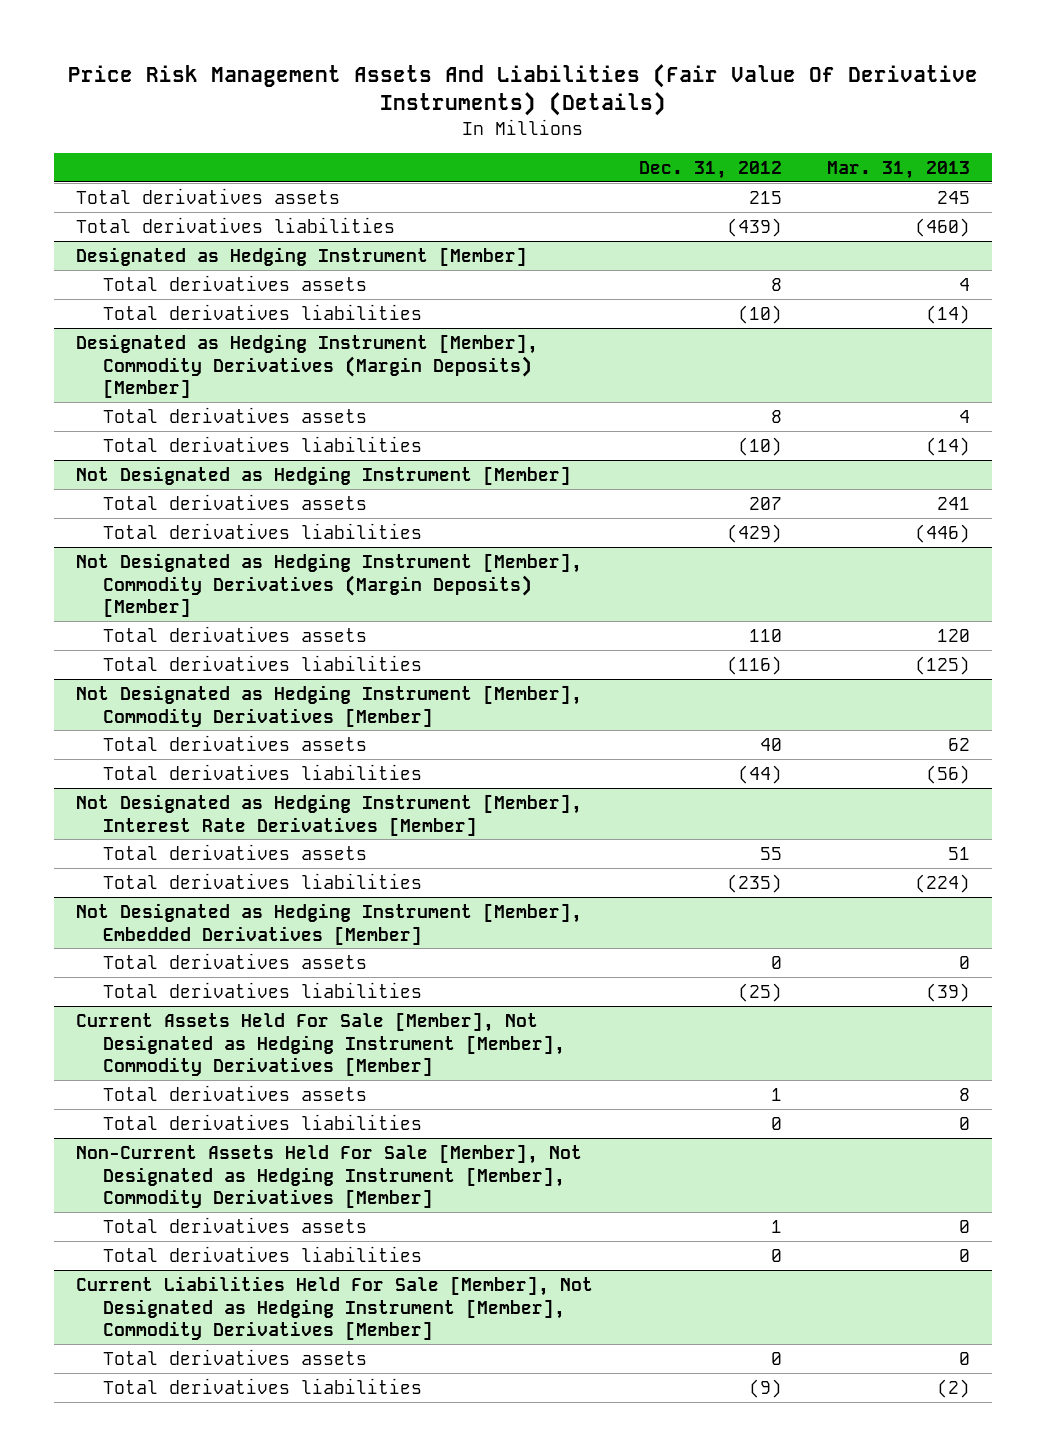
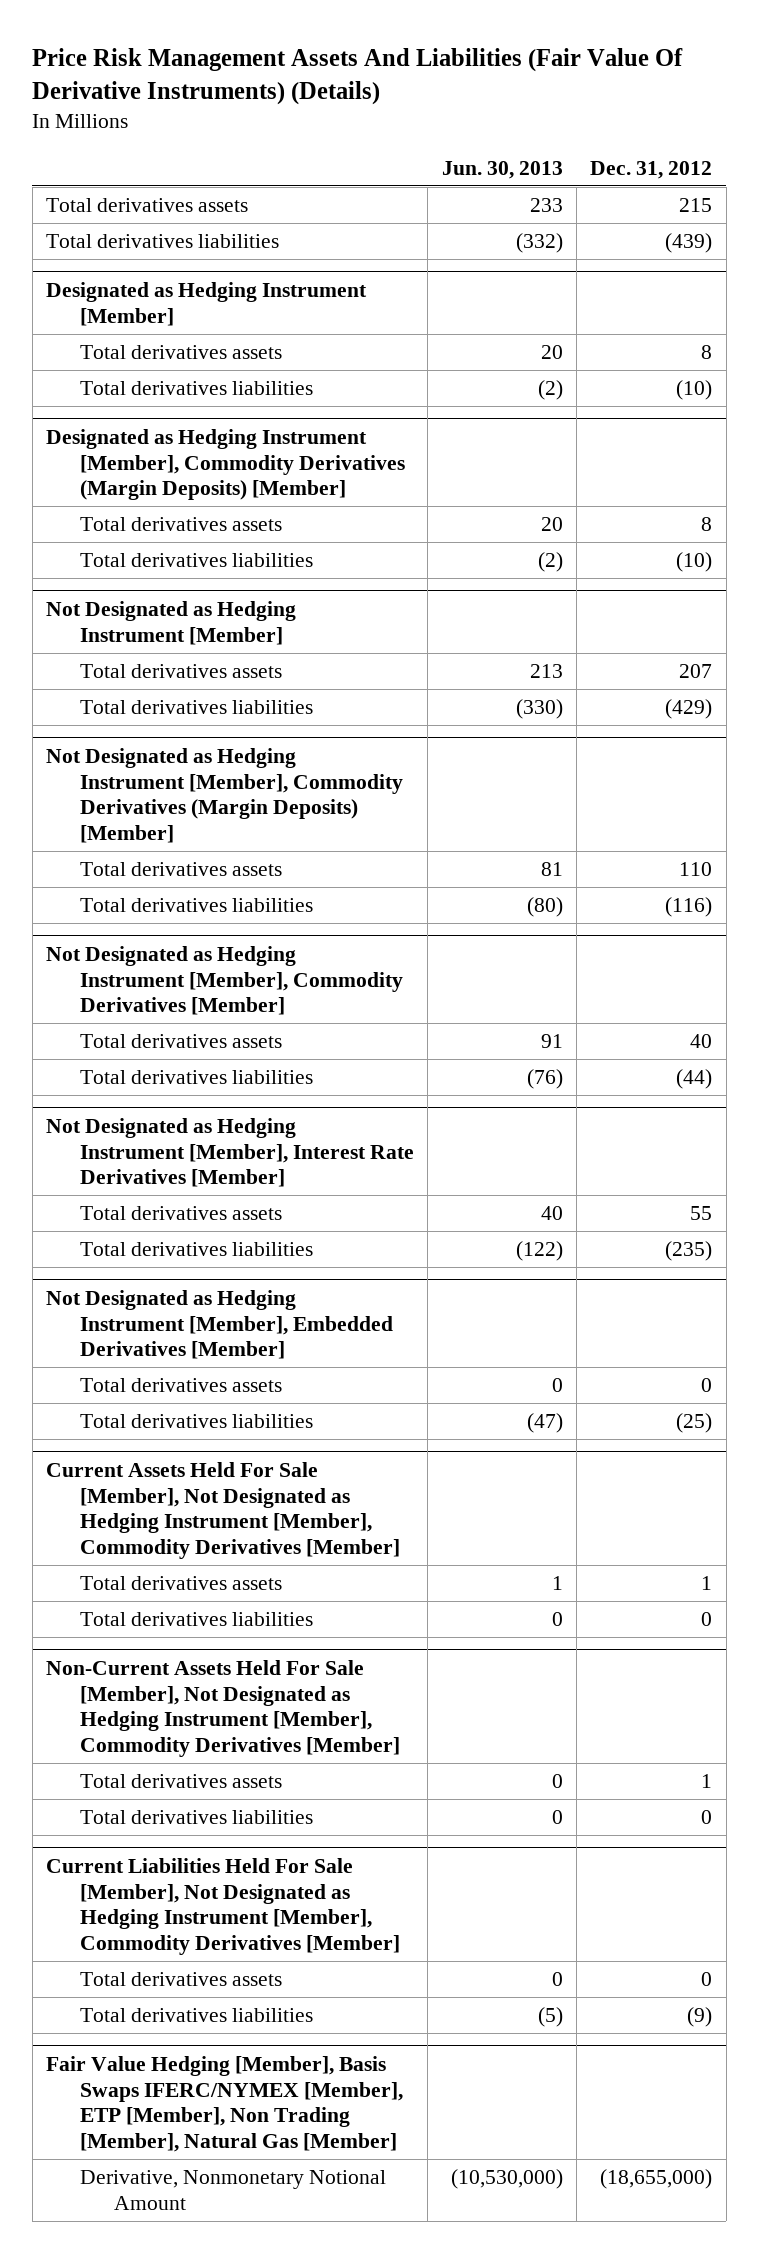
[826,160,970,179] Mar. 31, 2013 -> none
none -> [441,160,563,179] Jun. 30, 2013
none -> [46,2055,404,2152] Fair Value Hedging [Member], Basis Swaps IFERC/NYMEX [Member], ETP [Member], Non Trading [Member], Natural Gas [Member]
none -> [80,2169,387,2210] Derivative, Nonmonetary Notional Amount

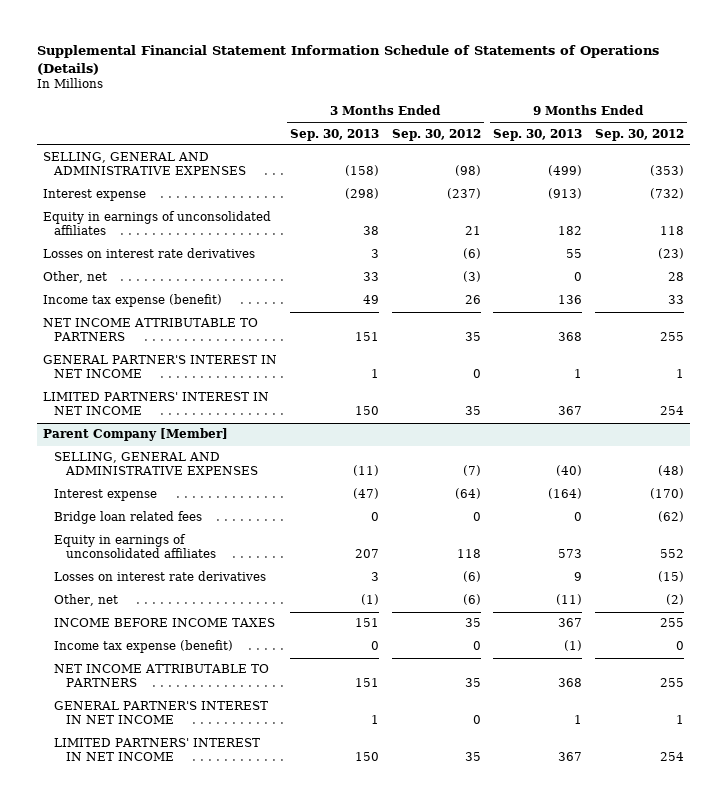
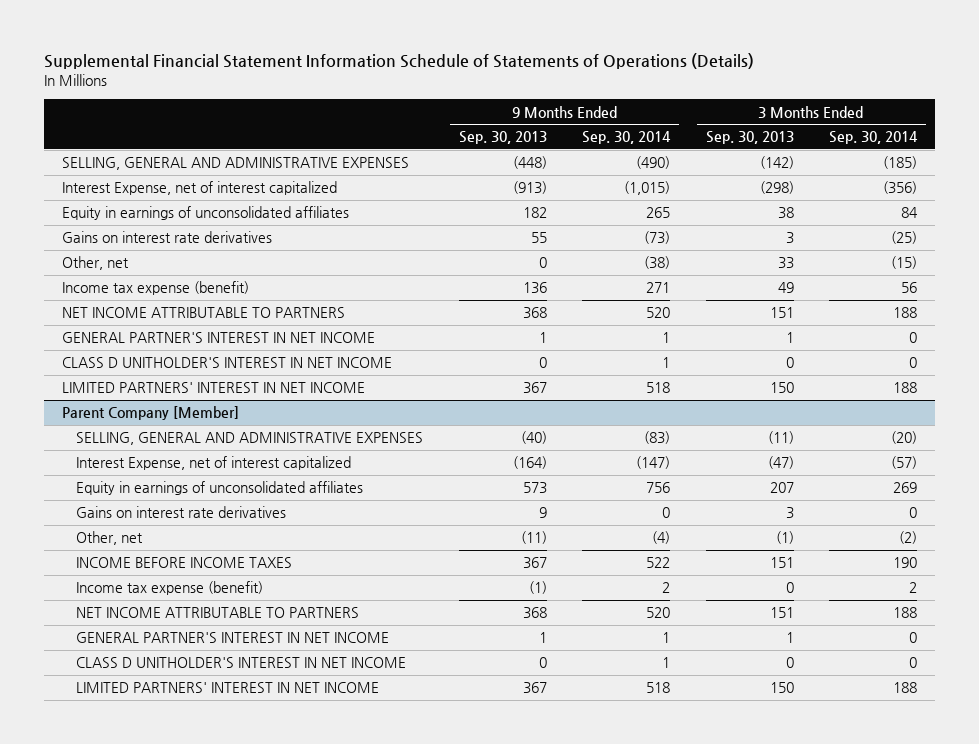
[391,128,481,141] Sep. 30, 2012 -> none
[594,128,684,141] Sep. 30, 2012 -> none
none -> [582,131,672,145] Sep. 30, 2014
none -> [829,131,919,145] Sep. 30, 2014
[344,165,379,177] (158) -> [759,156,794,170] (142)
[548,165,583,177] (499) -> [512,156,547,170] (448)
[43,189,147,202] Interest expense -> [62,181,338,196] Interest Expense, net of interest capitalized
[43,248,256,259] Losses on interest rate derivatives -> [62,231,273,244] Gains on interest rate derivatives
none -> [62,357,393,369] CLASS D UNITHOLDER'S INTEREST IN NET INCOME
[54,511,203,525] Bridge loan related fees -> none
[54,489,158,502] Interest expense -> [76,456,352,471] Interest Expense, net of interest capitalized
[54,571,267,582] Losses on interest rate derivatives -> [76,506,287,519] Gains on interest rate derivatives
none -> [76,657,407,669] CLASS D UNITHOLDER'S INTEREST IN NET INCOME

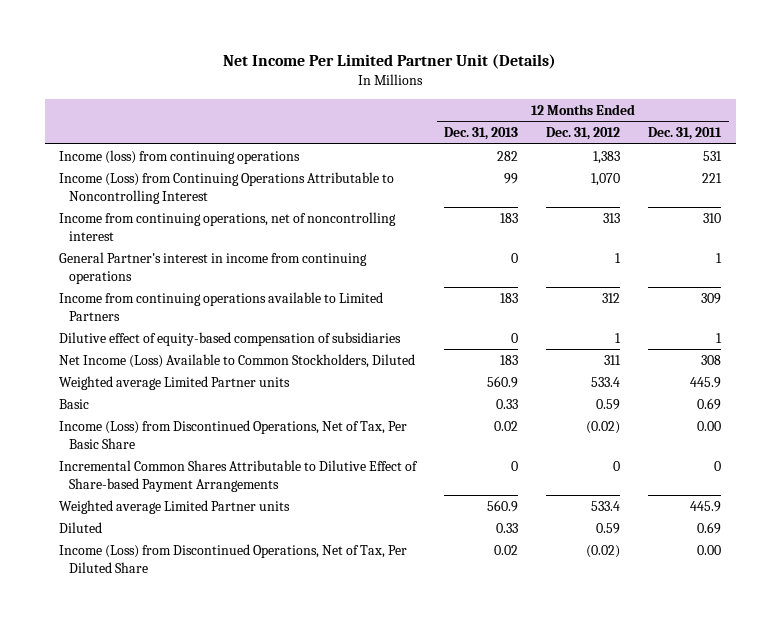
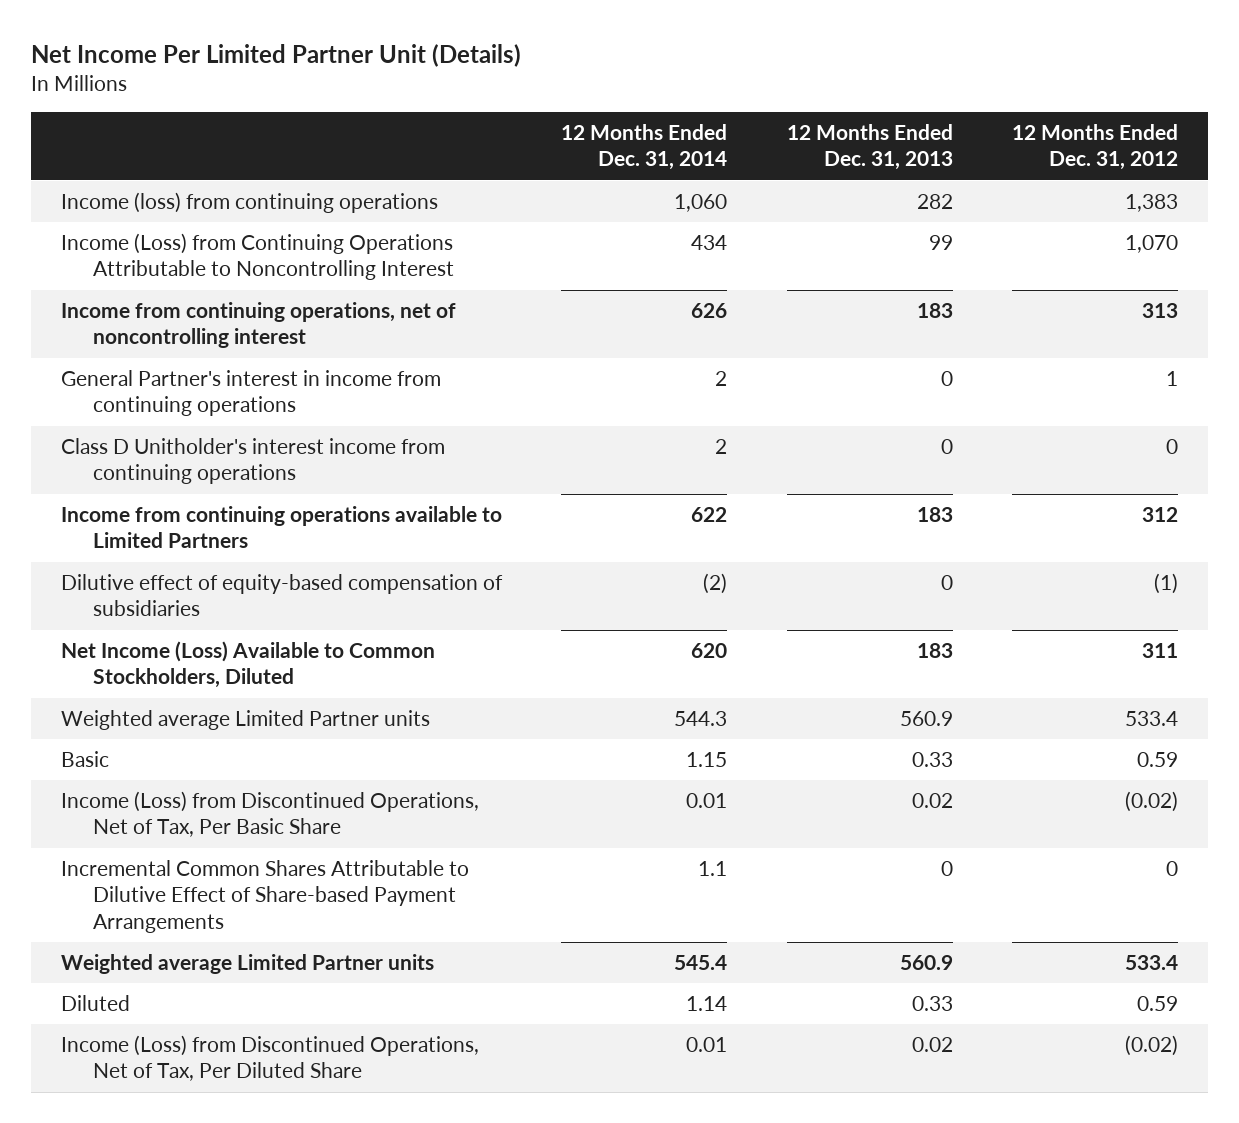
[648,127,723,141] Dec. 31, 2011 -> none
none -> [561,124,728,171] 12 Months Ended Dec. 31, 2014
none -> [60,438,445,485] Class D Unitholder's interest income from continuing operations
[615,332,622,343] 1 -> [1154,573,1179,595] (1)

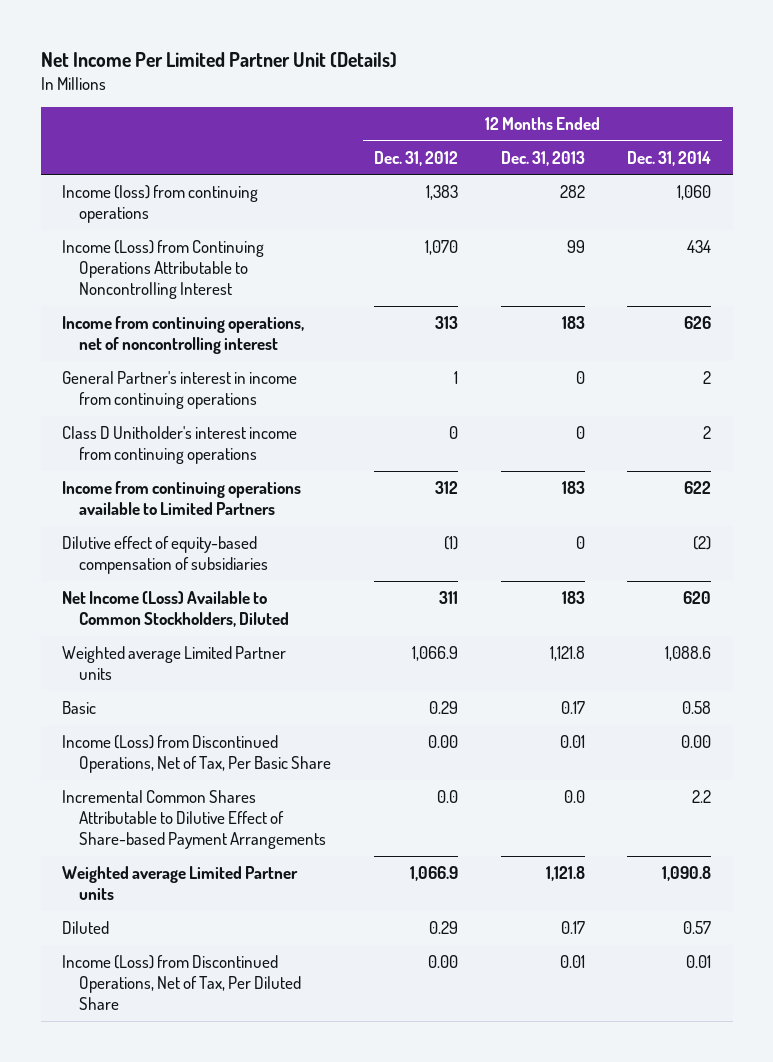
[674,711,728,727] 544.3 -> [665,646,712,662] 1,088.6
[899,711,953,727] 560.9 -> [549,646,585,662] 1,121.8
[1125,711,1179,727] 533.4 -> [411,646,458,662] 1,066.9
[686,752,728,768] 1.15 -> [682,701,712,715] 0.58
[911,752,953,768] 0.33 -> [560,701,585,715] 0.17
[1137,752,1179,768] 0.59 -> [428,701,458,715] 0.29
[686,793,728,809] 0.01 -> [681,735,712,749] 0.00
[911,793,953,809] 0.02 -> [559,735,585,749] 0.01
[1125,791,1179,813] (0.02) -> [427,735,458,749] 0.00
[698,861,728,877] 1.1 -> [692,790,712,804] 2.2
[940,861,953,877] 0 -> [563,790,585,804] 0.0
[1166,861,1179,877] 0 -> [436,790,458,804] 0.0
[674,955,728,971] 545.4 -> [662,866,712,882] 1,090.8
[899,955,953,971] 560.9 -> [545,866,585,882] 1,121.8
[1125,955,1179,971] 533.4 -> [409,866,458,882] 1,066.9
[686,996,728,1012] 1.14 -> [683,921,712,935] 0.57
[911,996,953,1012] 0.33 -> [560,921,585,935] 0.17
[1137,996,1179,1012] 0.59 -> [428,921,458,935] 0.29
[911,1037,953,1053] 0.02 -> [559,955,585,969] 0.01
[1125,1035,1179,1057] (0.02) -> [427,955,458,969] 0.00

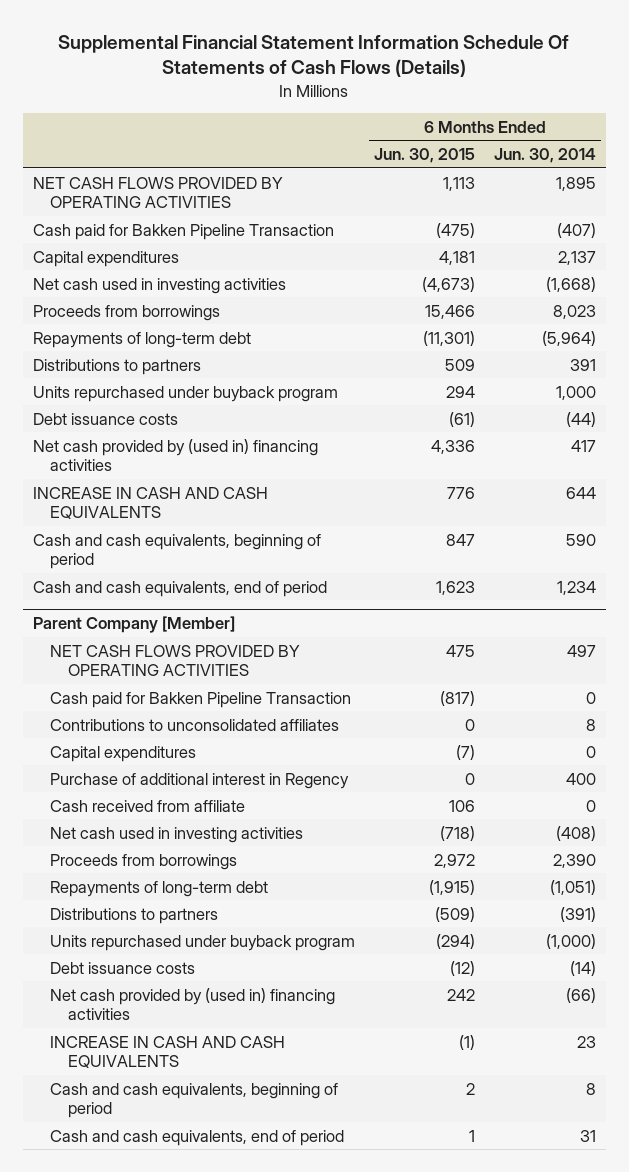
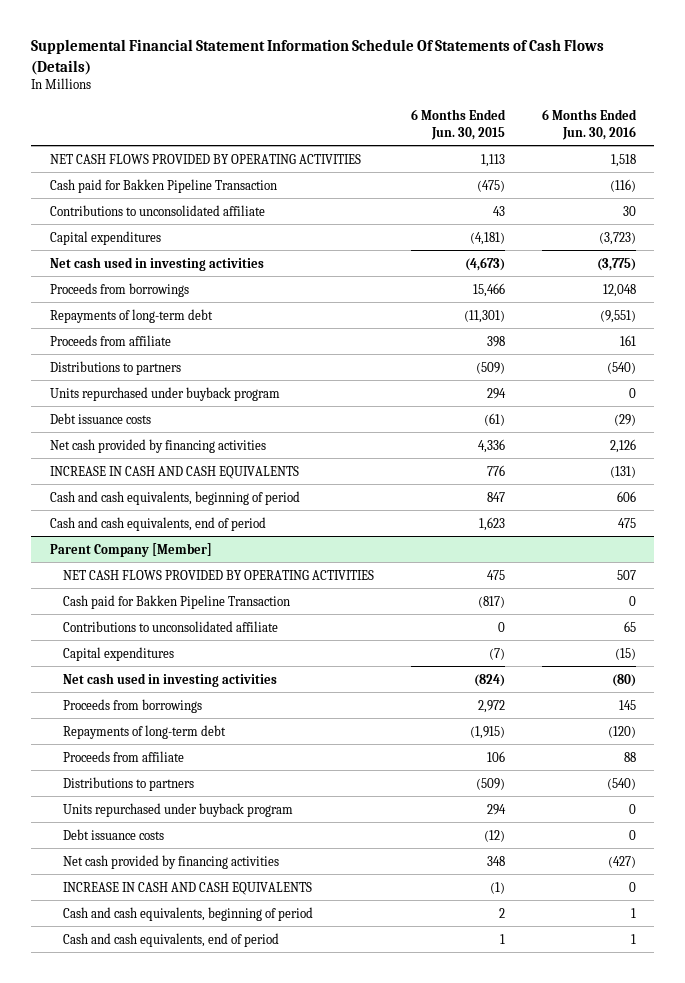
[494,147,597,163] Jun. 30, 2014 -> none
none -> [541,109,637,140] 6 Months Ended Jun. 30, 2016
none -> [49,204,265,216] Contributions to unconsolidated affiliate
[439,250,476,265] 4,181 -> [469,231,505,245] (4,181)
none -> [49,334,171,346] Proceeds from affiliate
[445,358,476,371] 509 -> [475,361,505,374] (509)
[32,438,318,472] Net cash provided by (used in) financing activities -> [49,438,266,453] Net cash provided by financing activities
[50,718,340,731] Contributions to unconsolidated affiliates -> [62,620,278,632] Contributions to unconsolidated affiliate
[50,772,350,789] Purchase of additional interest in Regency -> none
[50,799,246,812] Cash received from affiliate -> none
[440,825,476,841] (718) -> [473,673,505,687] (824)
none -> [62,750,184,762] Proceeds from affiliate
[436,933,476,949] (294) -> [486,803,506,815] 294
[50,987,336,1021] Net cash provided by (used in) financing activities -> [62,854,279,869] Net cash provided by financing activities
[447,988,476,1001] 242 -> [486,855,505,866] 348

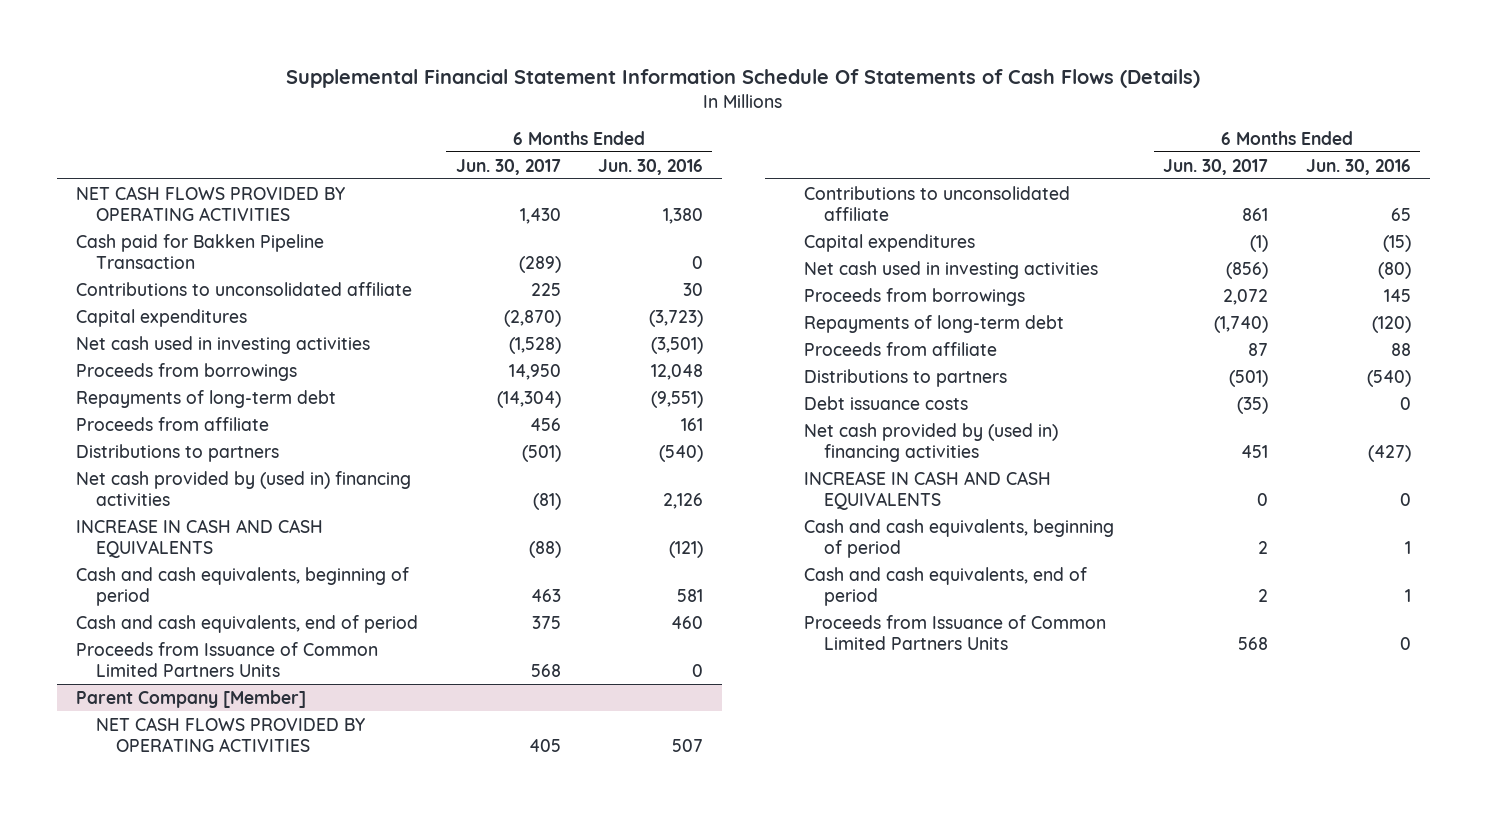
[410,109,506,140] 6 Months Ended Jun. 30, 2015 -> none
none -> [455,158,561,175] Jun. 30, 2017
[610,153,636,167] 1,518 -> [663,208,704,225] 1,380
[609,178,636,192] (116) -> [692,256,704,270] 0
[596,257,636,271] (3,775) -> [651,336,704,354] (3,501)
[49,386,280,401] Units repurchased under buyback program -> none
[49,412,151,424] Debt issuance costs -> none
[49,438,266,453] Net cash provided by financing activities -> [76,470,412,507] Net cash provided by (used in) financing activities
[609,465,636,478] (131) -> [669,541,704,559] (121)
[616,490,636,502] 606 -> [677,589,704,603] 581
[617,517,636,528] 475 -> [671,615,704,629] 460
none -> [76,641,379,678] Proceeds from Issuance of Common Limited Partners Units
[62,594,290,609] Cash paid for Bakken Pipeline Transaction -> none
[62,802,293,817] Units repurchased under buyback program -> none
[62,854,279,869] Net cash provided by financing activities -> [803,422,1058,463] Net cash provided by (used in) financing activities
none -> [803,614,1106,651] Proceeds from Issuance of Common Limited Partners Units

